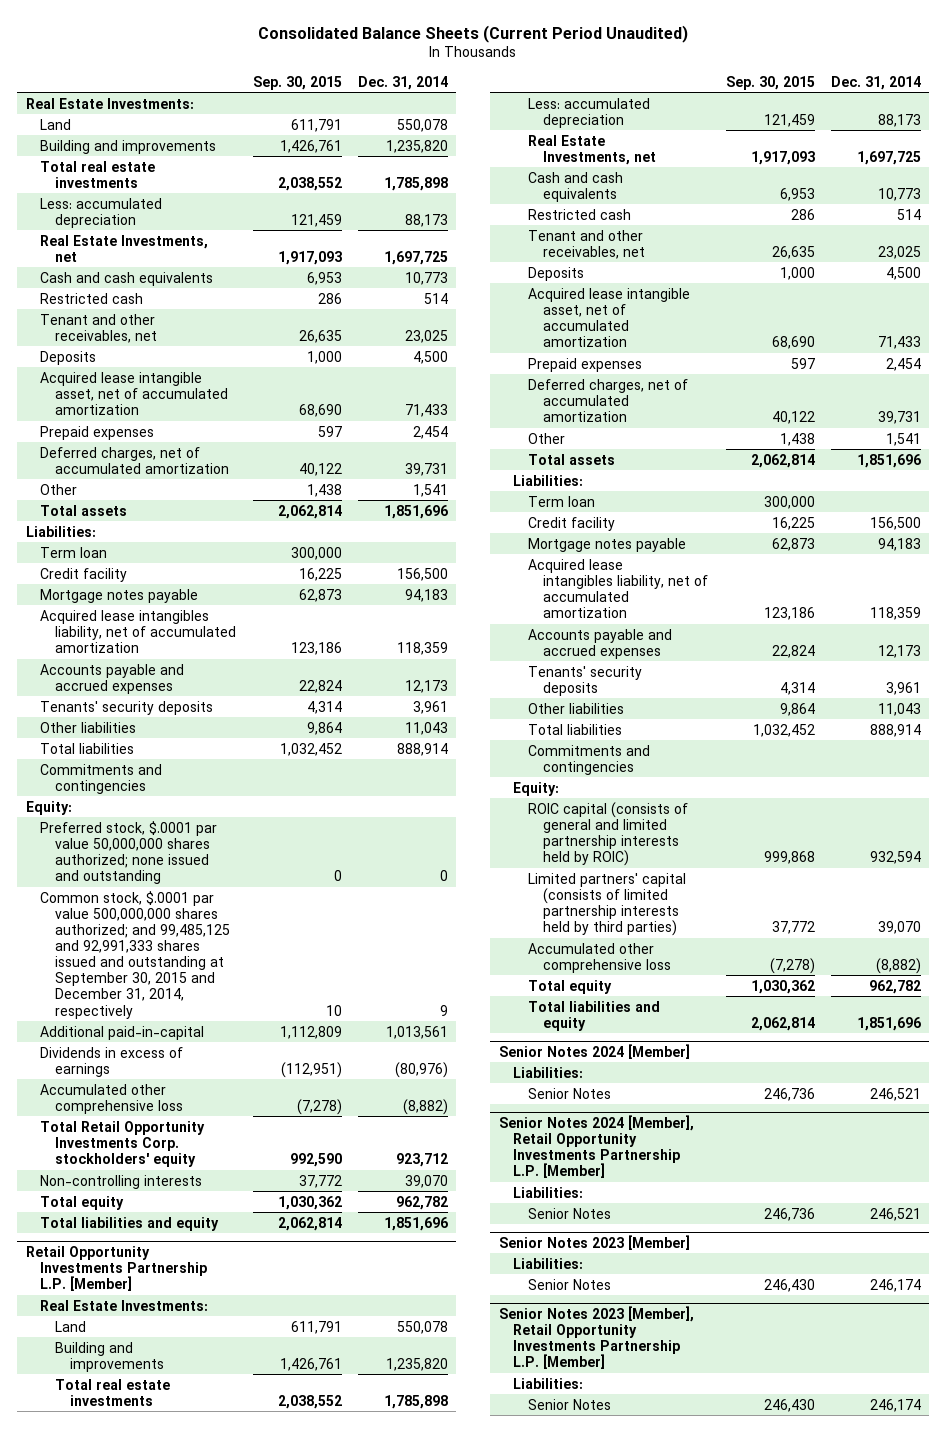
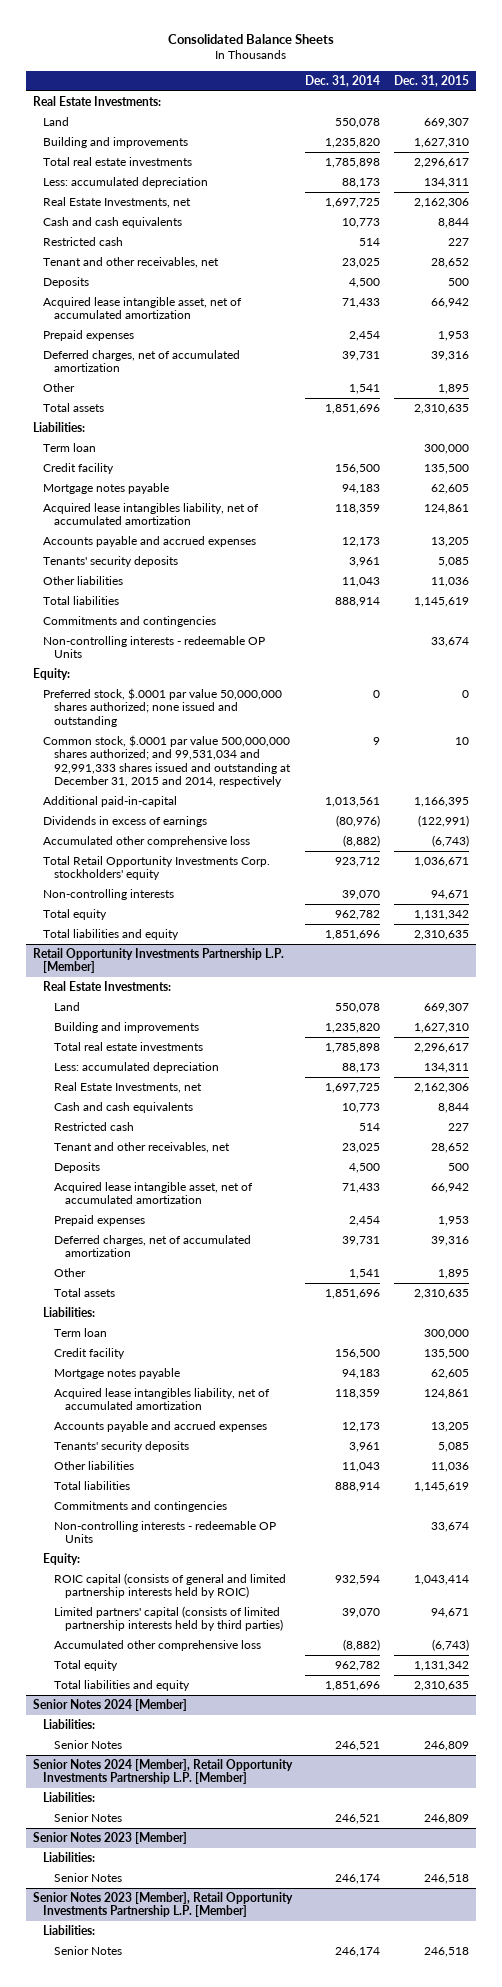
[258,24,689,43] Consolidated Balance Sheets (Current Period Unaudited) -> [167,33,334,44] Consolidated Balance Sheets
[252,75,342,90] Sep. 30, 2015 -> none
none -> [394,74,470,87] Dec. 31, 2015
none -> [43,636,266,659] Non-controlling interests - redeemable OP Units
[40,890,231,1019] Common stock, $.0001 par value 500,000,000 shares authorized; and 99,485,125 and 92,991,333 shares issued and outstanding at September 30, 2015 and December 31, 2014, respectively -> [43,735,292,788] Common stock, $.0001 par value 500,000,000 shares authorized; and 99,531,034 and 92,991,333 shares issued and outstanding at December 31, 2015 and 2014, respectively
none -> [54,1521,277,1544] Non-controlling interests - redeemable OP Units

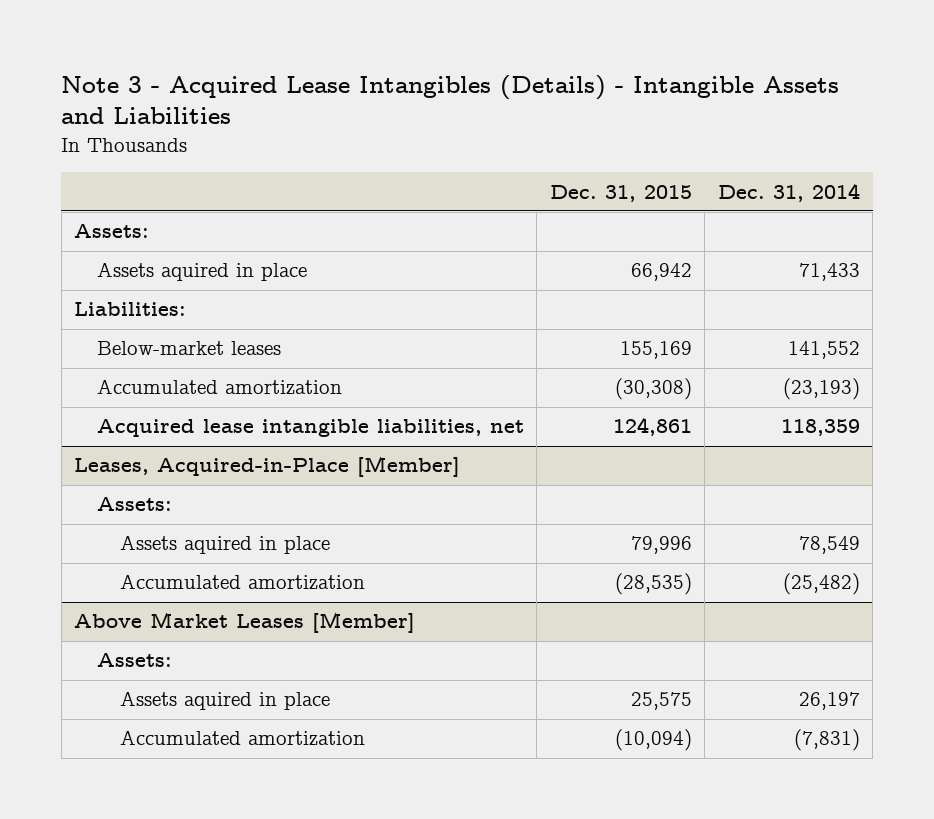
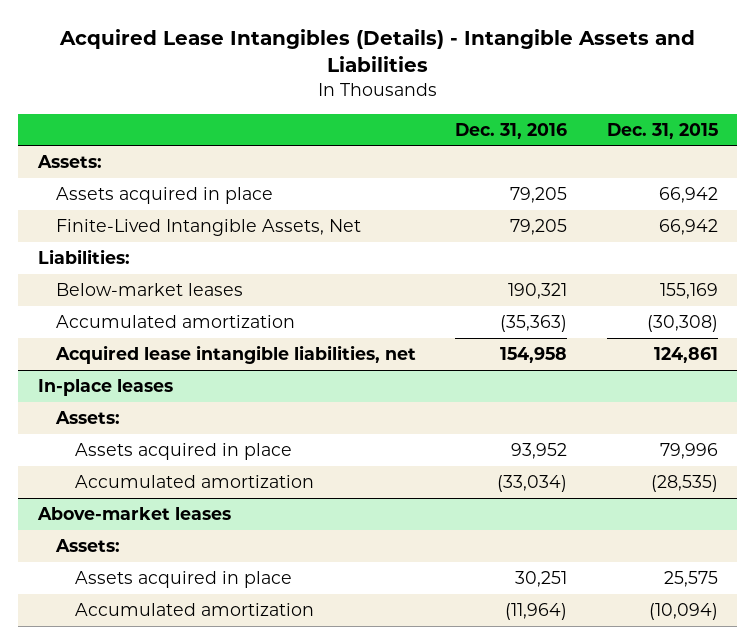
[61,74,840,125] Note 3 - Acquired Lease Intangibles (Details) - Intangible Assets and Liabilities -> [58,29,695,73] Acquired Lease Intangibles (Details) - Intangible Assets and Liabilities
[717,182,860,202] Dec. 31, 2014 -> none
none -> [455,122,568,139] Dec. 31, 2016
[97,262,308,282] Assets aquired in place -> [56,186,274,204] Assets acquired in place
none -> [56,218,362,236] Finite-Lived Intangible Assets, Net
[74,456,461,478] Leases, Acquired-in-Place [Member] -> [37,378,173,396] In-place leases
[119,535,330,555] Assets aquired in place -> [74,442,292,460] Assets acquired in place
[74,612,416,634] Above Market Leases [Member] -> [36,506,231,520] Above-market leases
[119,691,330,711] Assets aquired in place -> [74,570,292,588] Assets acquired in place

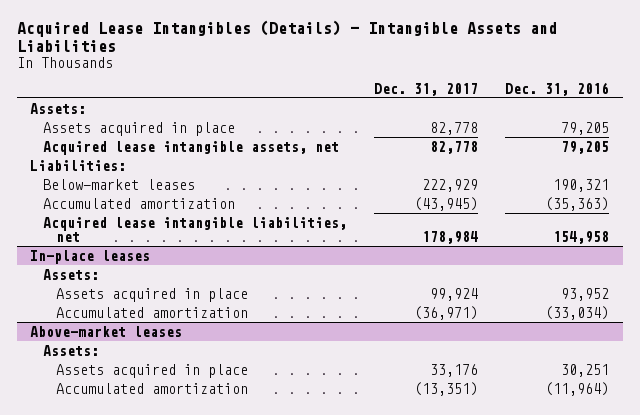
[606,122,718,139] Dec. 31, 2015 -> none
none -> [374,82,479,96] Dec. 31, 2017
[56,218,362,236] Finite-Lived Intangible Assets, Net -> [42,140,339,155] Acquired lease intangible assets, net

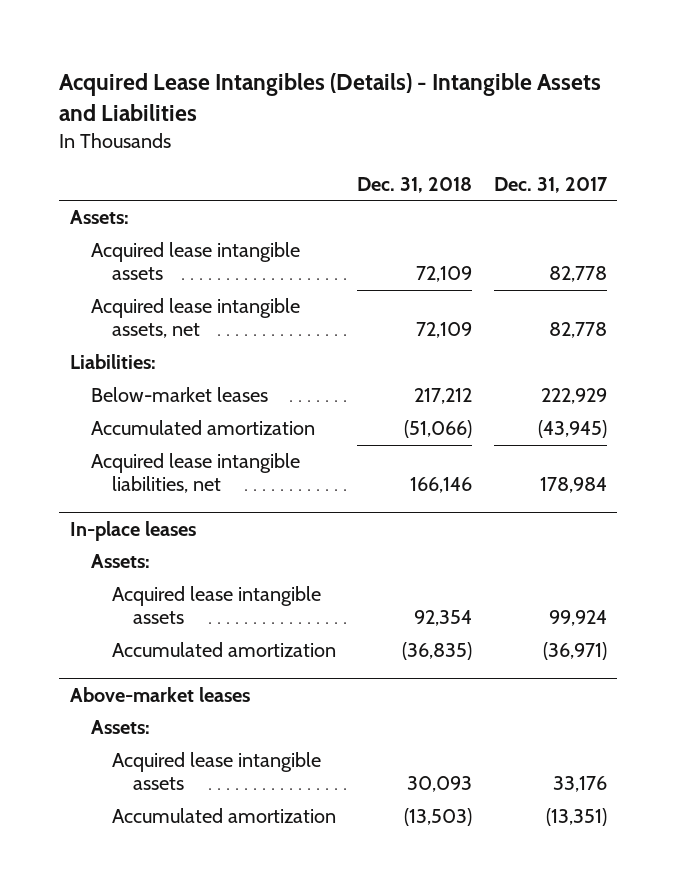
[505,81,610,96] Dec. 31, 2016 -> none
none -> [357,176,473,193] Dec. 31, 2018
[42,121,235,136] Assets acquired in place -> [91,242,301,281] Acquired lease intangible assets
[55,287,248,302] Assets acquired in place -> [112,586,322,625] Acquired lease intangible assets
[55,363,248,378] Assets acquired in place -> [112,752,322,791] Acquired lease intangible assets

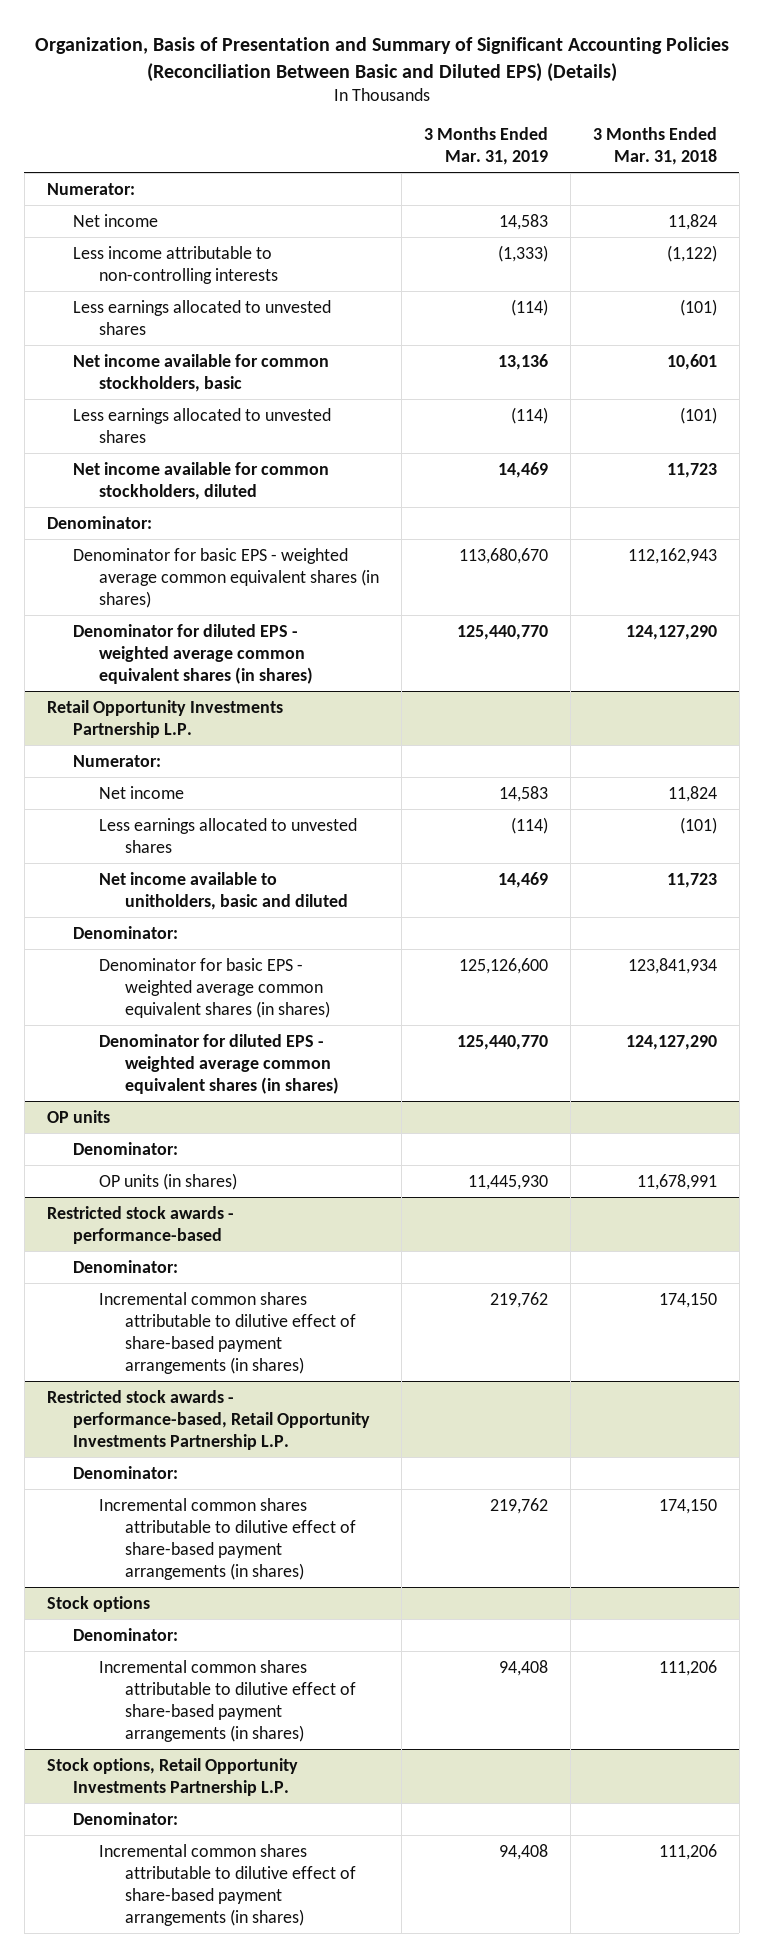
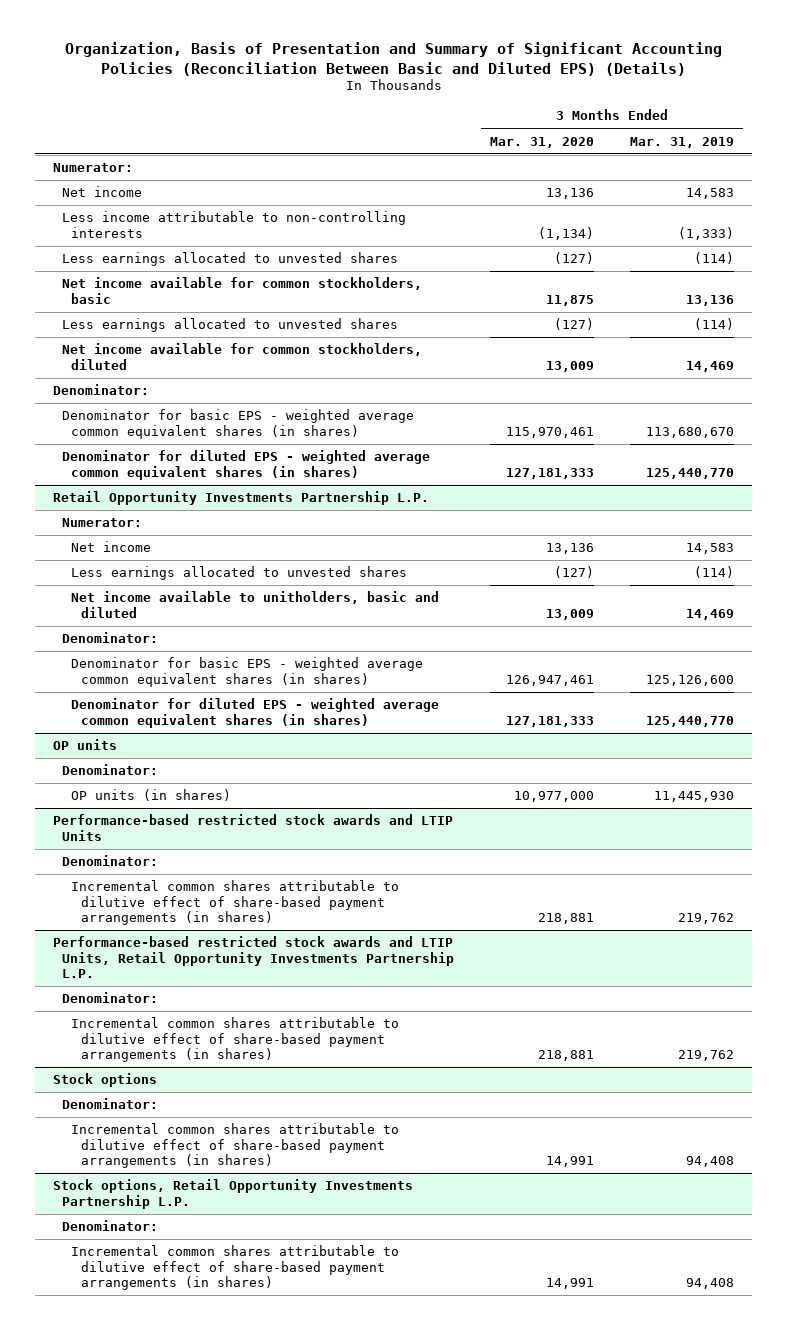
[592,126,717,165] 3 Months Ended Mar. 31, 2018 -> none
none -> [490,136,595,148] Mar. 31, 2020
[46,1205,234,1244] Restricted stock awards - performance-based -> [52,814,453,841] Performance-based restricted stock awards and LTIP Units
[46,1389,370,1450] Restricted stock awards - performance-based, Retail Opportunity Investments Partnership L.P. -> [52,936,455,979] Performance-based restricted stock awards and LTIP Units, Retail Opportunity Investments Partnership L.P.

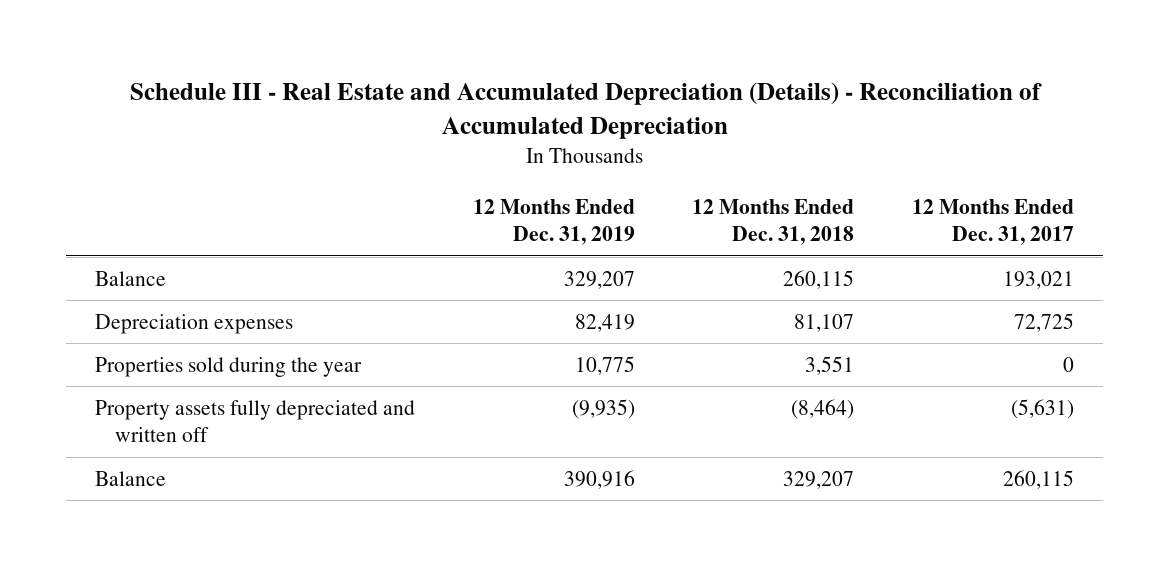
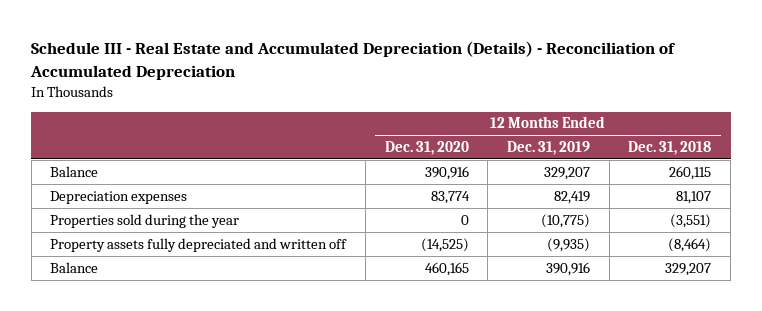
[912,198,1075,246] 12 Months Ended Dec. 31, 2017 -> none
none -> [384,140,469,155] Dec. 31, 2020
[574,355,635,375] 10,775 -> [541,213,591,228] (10,775)
[805,355,855,375] 3,551 -> [670,213,712,228] (3,551)

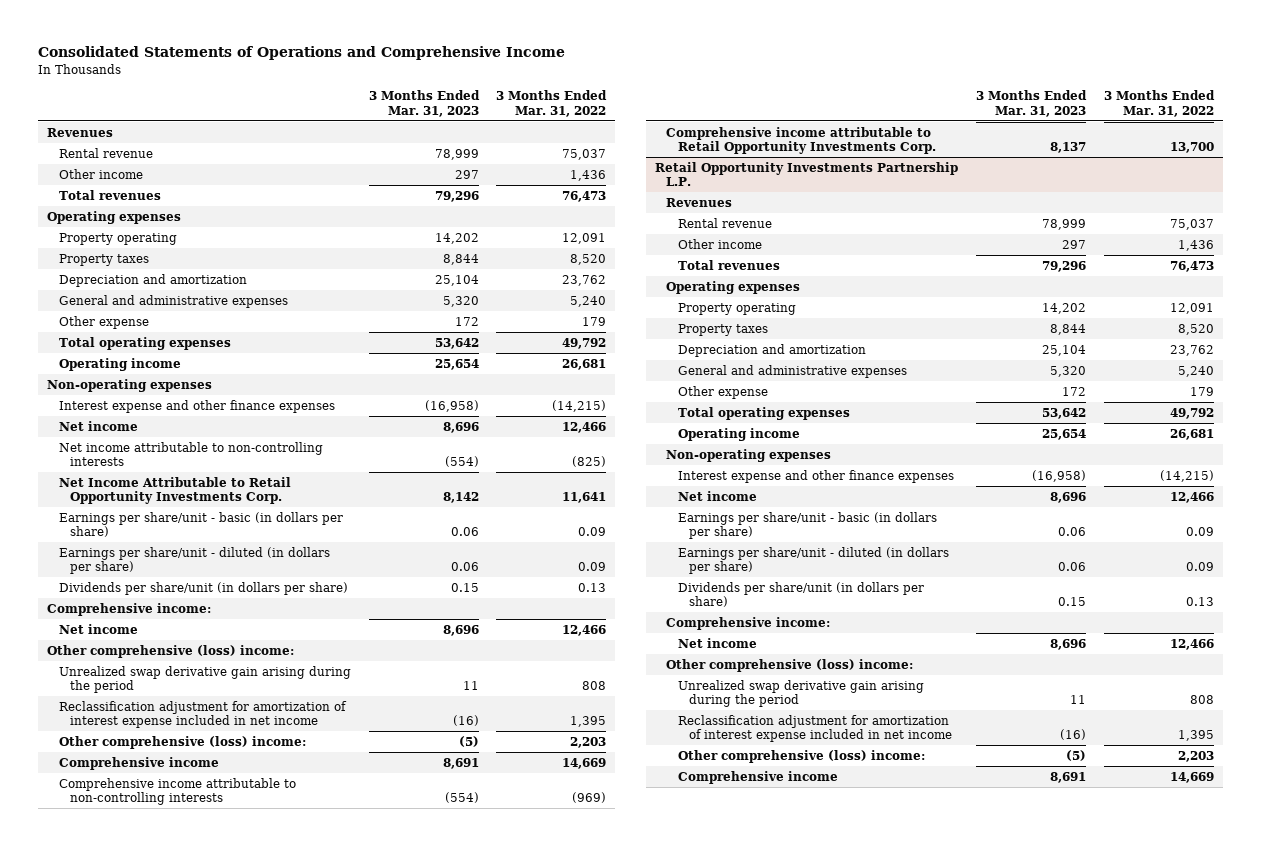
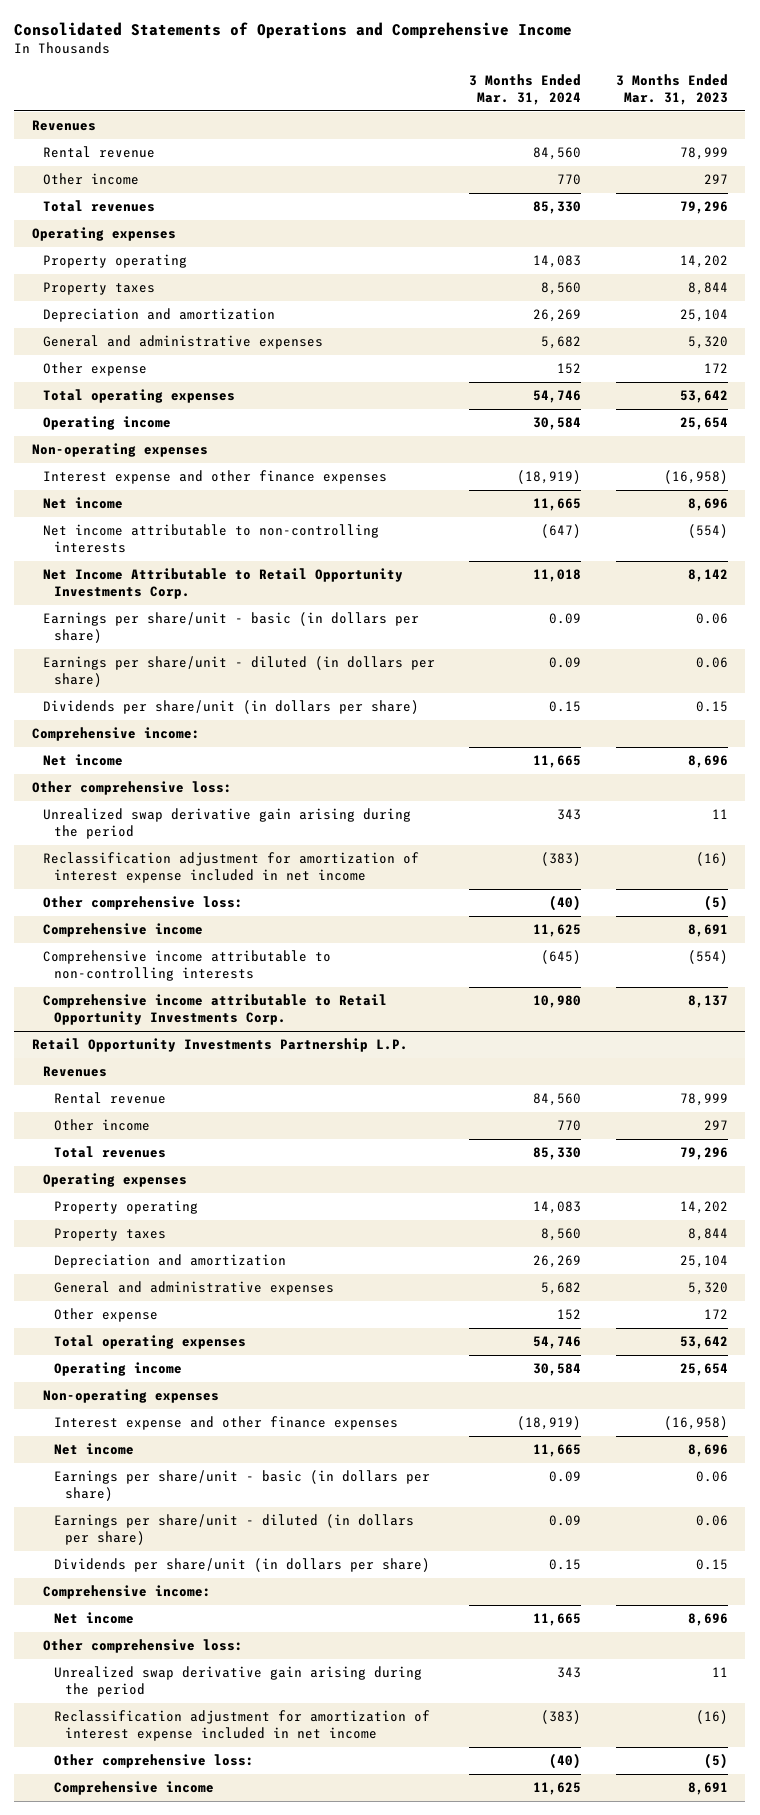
[496,90,608,117] 3 Months Ended Mar. 31, 2022 -> none
none -> [469,73,582,106] 3 Months Ended Mar. 31, 2024
[47,644,295,658] Other comprehensive (loss) income: -> [31,781,232,796] Other comprehensive loss:
[58,735,306,749] Other comprehensive (loss) income: -> [42,896,243,911] Other comprehensive loss:
[666,658,914,672] Other comprehensive (loss) income: -> [42,1639,243,1654] Other comprehensive loss:
[677,749,925,763] Other comprehensive (loss) income: -> [53,1754,254,1769] Other comprehensive loss:

